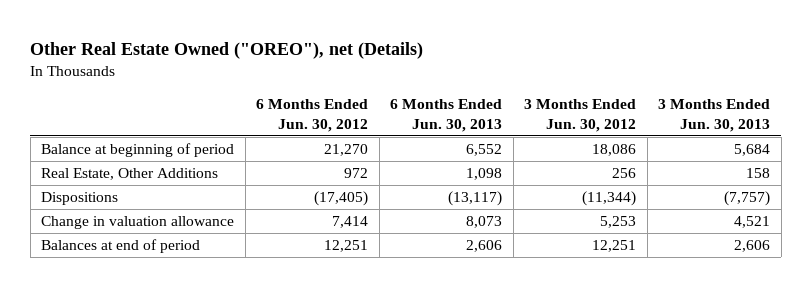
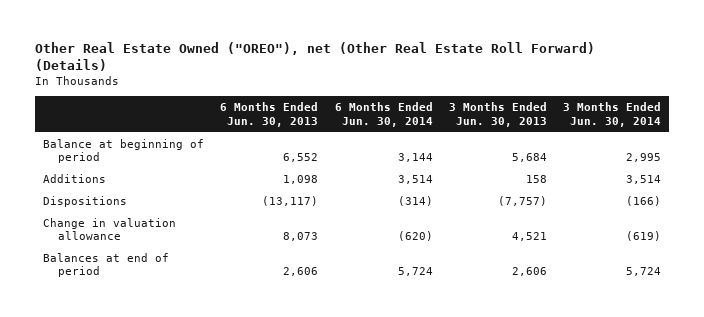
[30,41,424,59] Other Real Estate Owned ("OREO"), net (Details) -> [35,41,596,72] Other Real Estate Owned ("OREO"), net (Other Real Estate Roll Forward) (Details)
[256,98,369,132] 6 Months Ended Jun. 30, 2012 -> none
[524,98,637,132] 3 Months Ended Jun. 30, 2012 -> none
none -> [334,102,433,127] 6 Months Ended Jun. 30, 2014
none -> [563,102,662,127] 3 Months Ended Jun. 30, 2014
[41,168,219,181] Real Estate, Other Additions -> [43,174,107,184] Additions

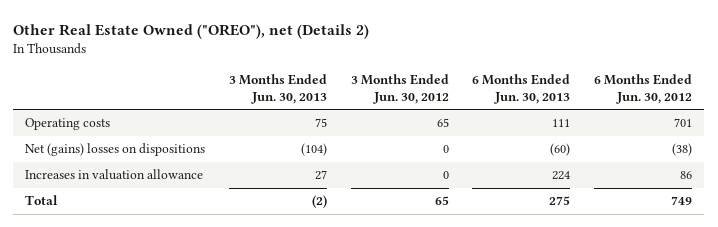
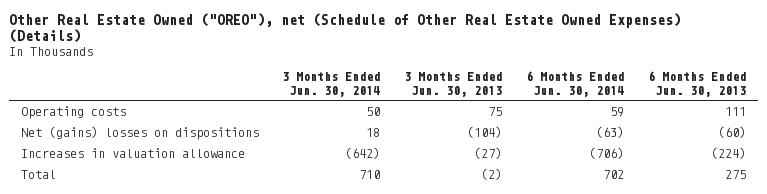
[13,23,370,39] Other Real Estate Owned ("OREO"), net (Details 2) -> [8,12,681,44] Other Real Estate Owned ("OREO"), net (Schedule of Other Real Estate Owned Expenses) (Details)
[350,74,449,104] 3 Months Ended Jun. 30, 2012 -> none
[594,74,693,104] 6 Months Ended Jun. 30, 2012 -> none
none -> [282,72,381,97] 3 Months Ended Jun. 30, 2014
none -> [526,71,625,97] 6 Months Ended Jun. 30, 2014
[315,170,328,181] 27 -> [474,147,503,160] (27)
[552,171,571,181] 224 -> [711,147,747,160] (224)

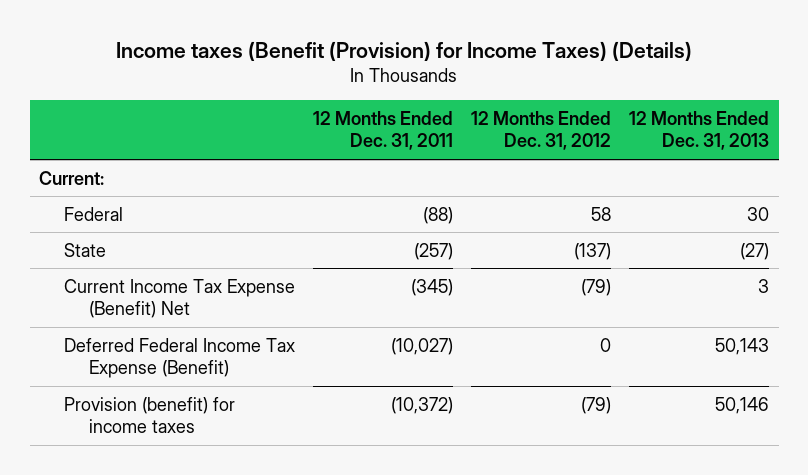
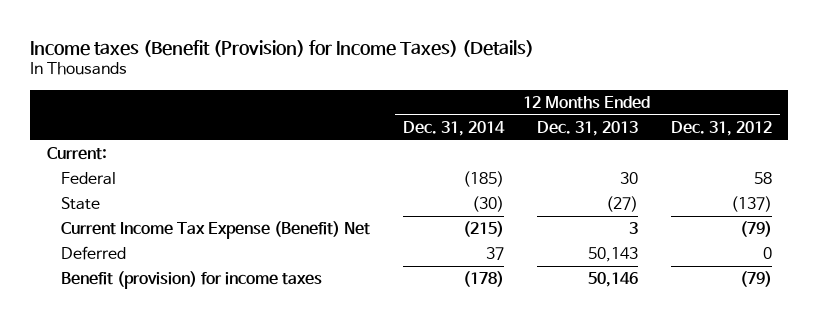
[313,111,454,151] 12 Months Ended Dec. 31, 2011 -> none
none -> [402,120,505,136] Dec. 31, 2014
[63,337,295,378] Deferred Federal Income Tax Expense (Benefit) -> [61,246,127,261] Deferred
[63,396,235,433] Provision (benefit) for income taxes -> [61,271,323,290] Benefit (provision) for income taxes

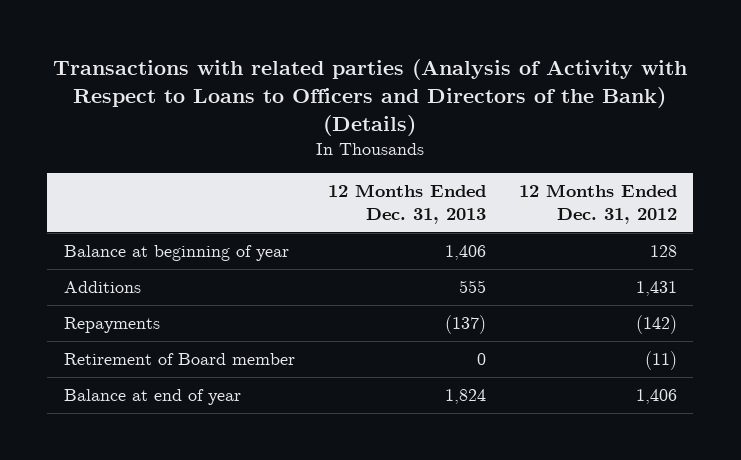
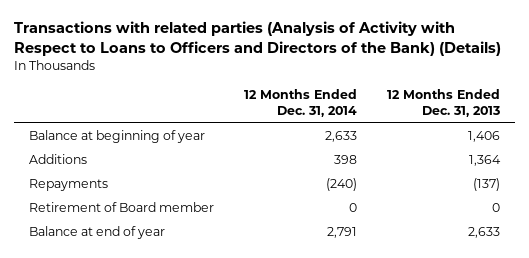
[518,184,677,224] 12 Months Ended Dec. 31, 2012 -> none
none -> [243,89,357,118] 12 Months Ended Dec. 31, 2014
[458,280,486,294] 555 -> [468,155,501,167] 1,364
[444,389,486,405] 1,824 -> [467,227,500,239] 2,633

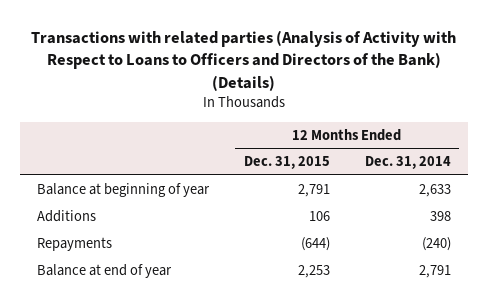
[386,89,500,118] 12 Months Ended Dec. 31, 2013 -> none
none -> [244,156,331,170] Dec. 31, 2015
[28,202,214,213] Retirement of Board member -> none

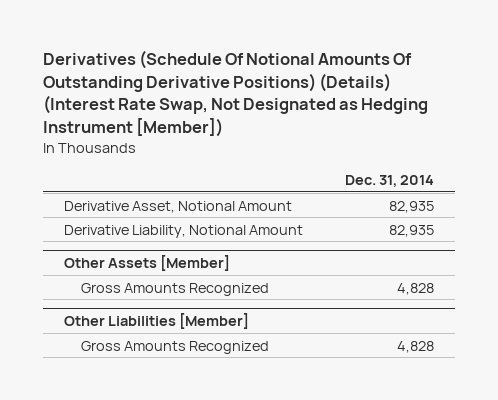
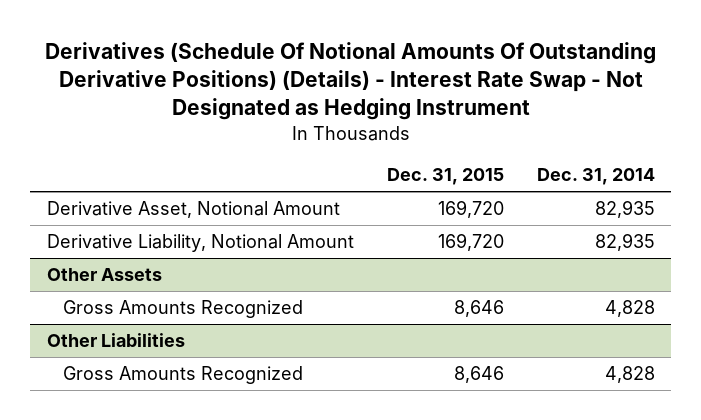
[42,50,428,138] Derivatives (Schedule Of Notional Amounts Of Outstanding Derivative Positions) (Details) (Interest Rate Swap, Not Designated as Hedging Instrument [Member]) -> [44,41,656,121] Derivatives (Schedule Of Notional Amounts Of Outstanding Derivative Positions) (Details) - Interest Rate Swap - Not Designated as Hedging Instrument
none -> [386,168,504,186] Dec. 31, 2015
[63,254,230,271] Other Assets [Member] -> [46,268,162,282] Other Assets
[63,312,249,329] Other Liabilities [Member] -> [46,333,185,348] Other Liabilities

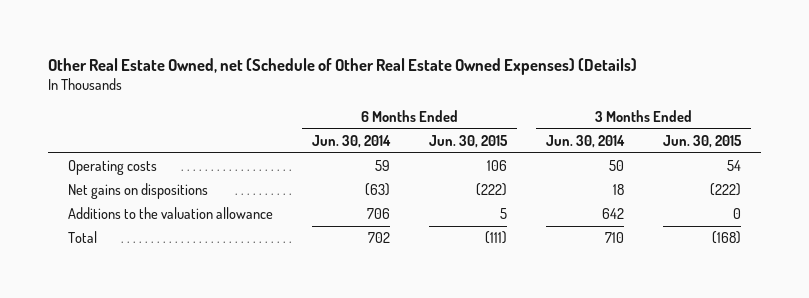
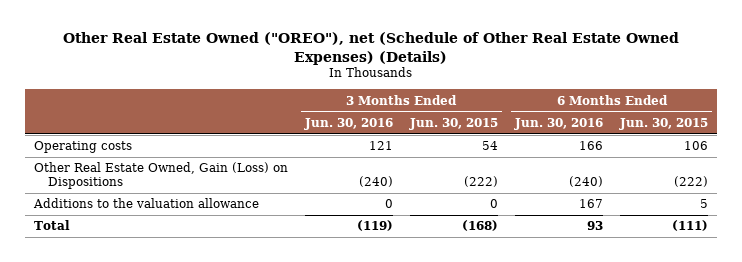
[48,57,638,75] Other Real Estate Owned, net (Schedule of Other Real Estate Owned Expenses) (Details) -> [62,32,679,65] Other Real Estate Owned ("OREO"), net (Schedule of Other Real Estate Owned Expenses) (Details)
[311,134,391,148] Jun. 30, 2014 -> none
[546,134,626,148] Jun. 30, 2014 -> none
none -> [303,117,393,130] Jun. 30, 2016
none -> [514,117,604,130] Jun. 30, 2016
[67,183,208,200] Net gains on dispositions -> [33,162,288,190] Other Real Estate Owned, Gain (Loss) on Dispositions

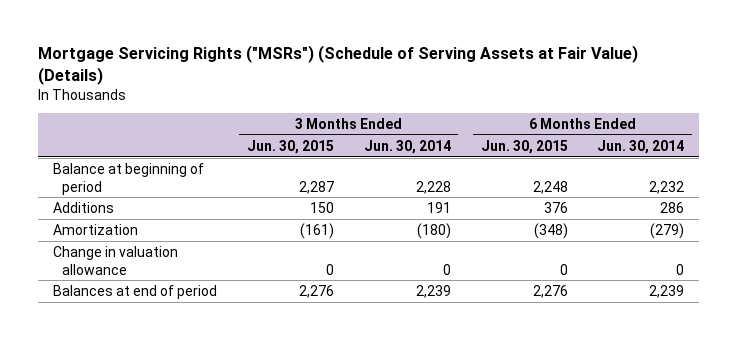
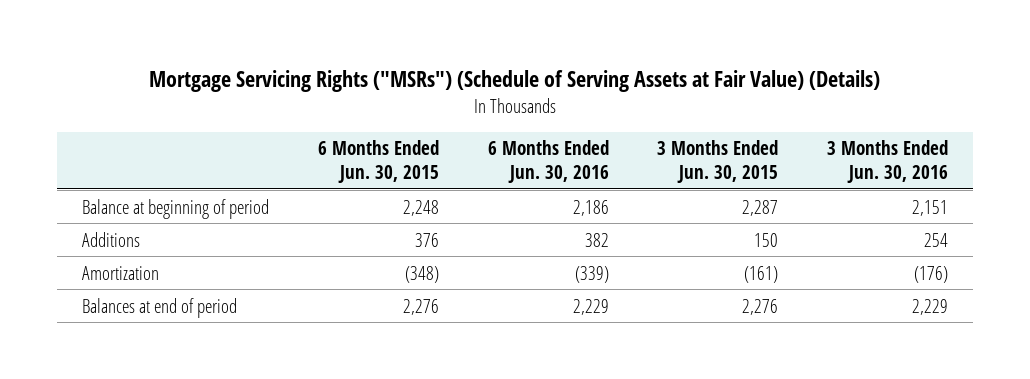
[363,139,451,154] Jun. 30, 2014 -> none
[597,139,685,154] Jun. 30, 2014 -> none
none -> [487,140,609,183] 6 Months Ended Jun. 30, 2016
none -> [827,140,949,183] 3 Months Ended Jun. 30, 2016
[52,245,178,275] Change in valuation allowance -> none

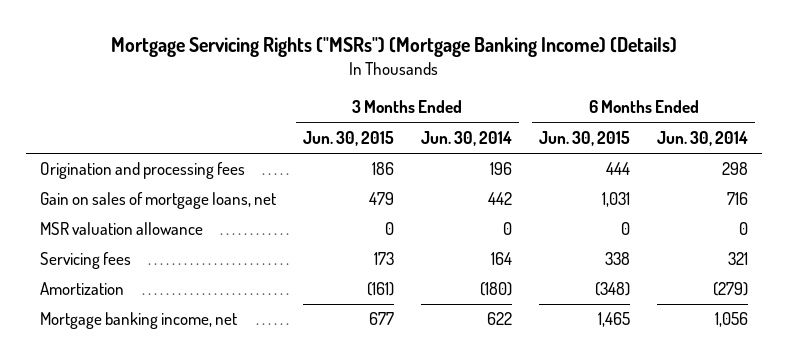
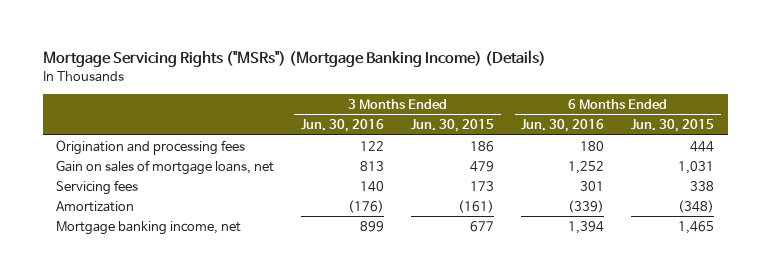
[421,130,513,146] Jun. 30, 2014 -> none
[657,130,749,146] Jun. 30, 2014 -> none
none -> [301,119,385,133] Jun. 30, 2016
none -> [521,119,605,133] Jun. 30, 2016
[39,222,203,236] MSR valuation allowance -> none

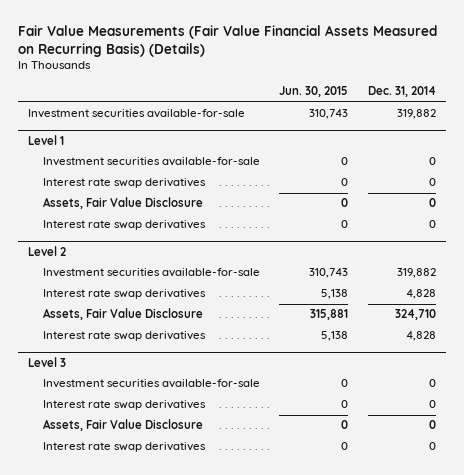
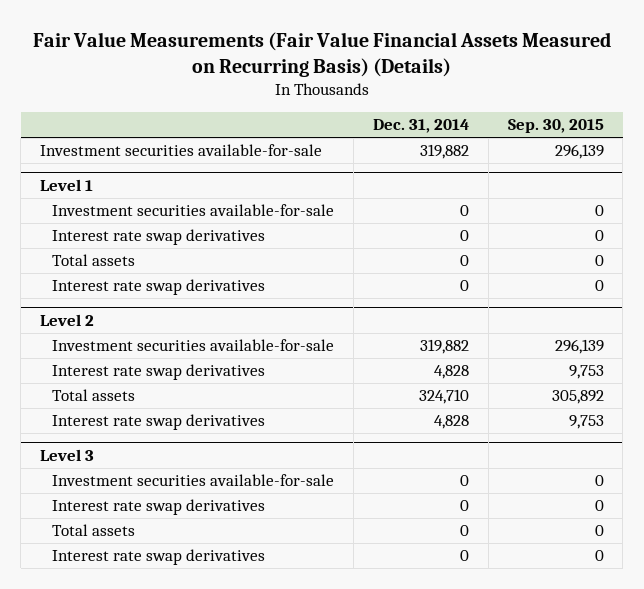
[279,86,349,98] Jun. 30, 2015 -> none
none -> [507,119,604,134] Sep. 30, 2015
[42,197,203,210] Assets, Fair Value Disclosure -> [52,254,136,267] Total assets
[42,308,203,321] Assets, Fair Value Disclosure -> [52,389,136,402] Total assets
[42,419,203,432] Assets, Fair Value Disclosure -> [52,524,136,537] Total assets

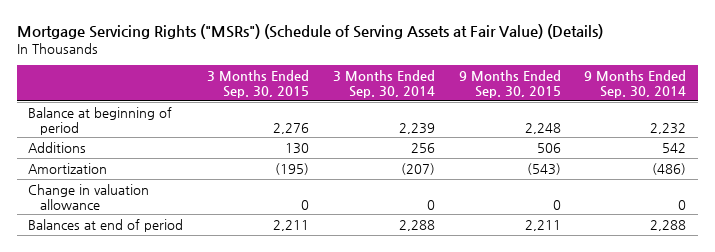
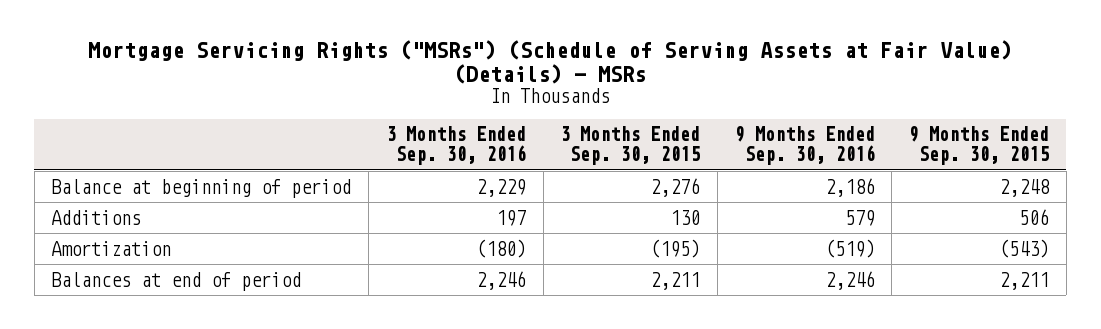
[16,23,603,39] Mortgage Servicing Rights ("MSRs") (Schedule of Serving Assets at Fair Value) (Details) -> [88,40,1013,85] Mortgage Servicing Rights ("MSRs") (Schedule of Serving Assets at Fair Value) (Details) - MSRs
[332,69,435,98] 3 Months Ended Sep. 30, 2014 -> none
[584,69,687,98] 9 Months Ended Sep. 30, 2014 -> none
none -> [385,126,526,166] 3 Months Ended Sep. 30, 2016
none -> [734,126,875,166] 9 Months Ended Sep. 30, 2016
[28,183,150,210] Change in valuation allowance -> none

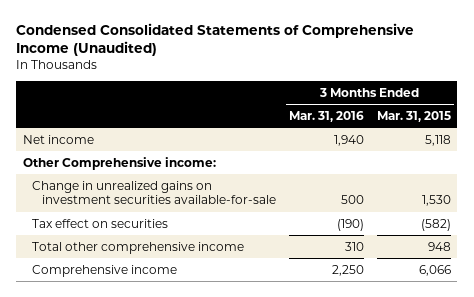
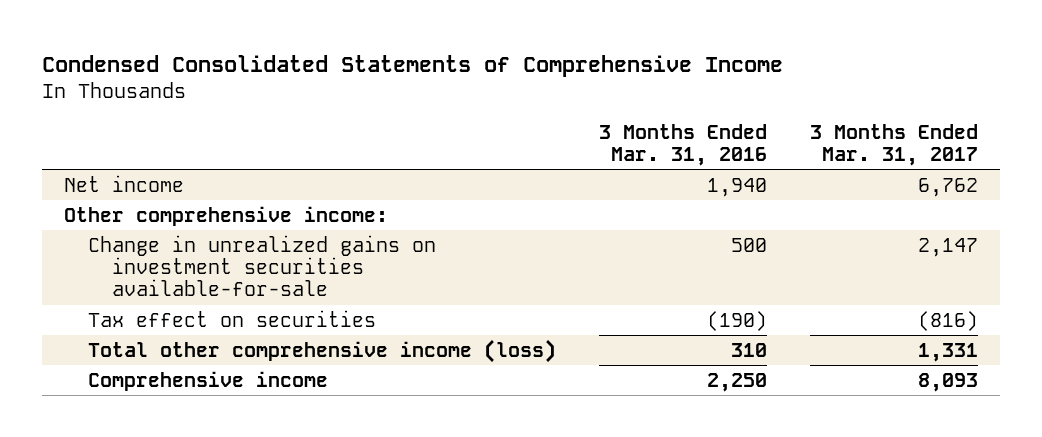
[16,22,415,57] Condensed Consolidated Statements of Comprehensive Income (Unaudited) -> [41,54,783,77] Condensed Consolidated Statements of Comprehensive Income
[376,110,451,122] Mar. 31, 2015 -> none
none -> [810,123,979,167] 3 Months Ended Mar. 31, 2017
[22,156,216,170] Other Comprehensive income: -> [63,205,388,226] Other comprehensive income:
[32,241,245,254] Total other comprehensive income -> [87,338,556,363] Total other comprehensive income (loss)

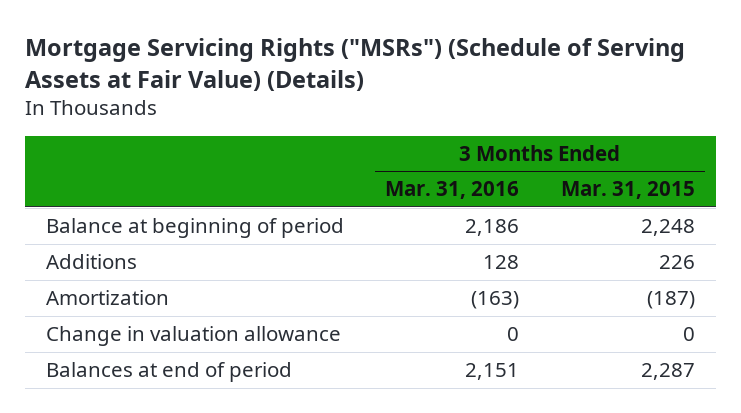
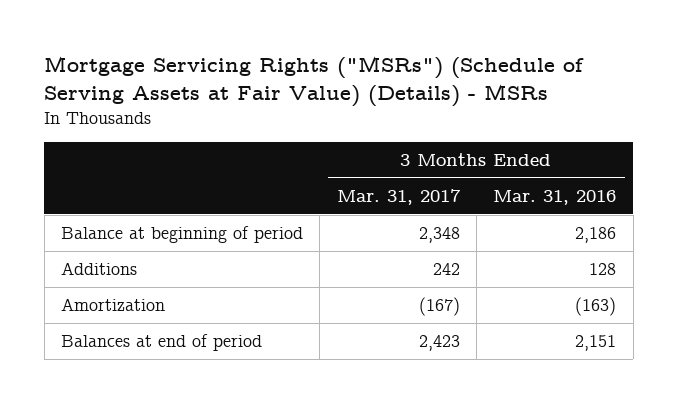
[24,38,685,91] Mortgage Servicing Rights ("MSRs") (Schedule of Serving Assets at Fair Value) (Details) -> [44,56,585,107] Mortgage Servicing Rights ("MSRs") (Schedule of Serving Assets at Fair Value) (Details) - MSRs
[560,181,695,200] Mar. 31, 2015 -> none
none -> [336,188,461,205] Mar. 31, 2017
[45,326,341,347] Change in valuation allowance -> none

